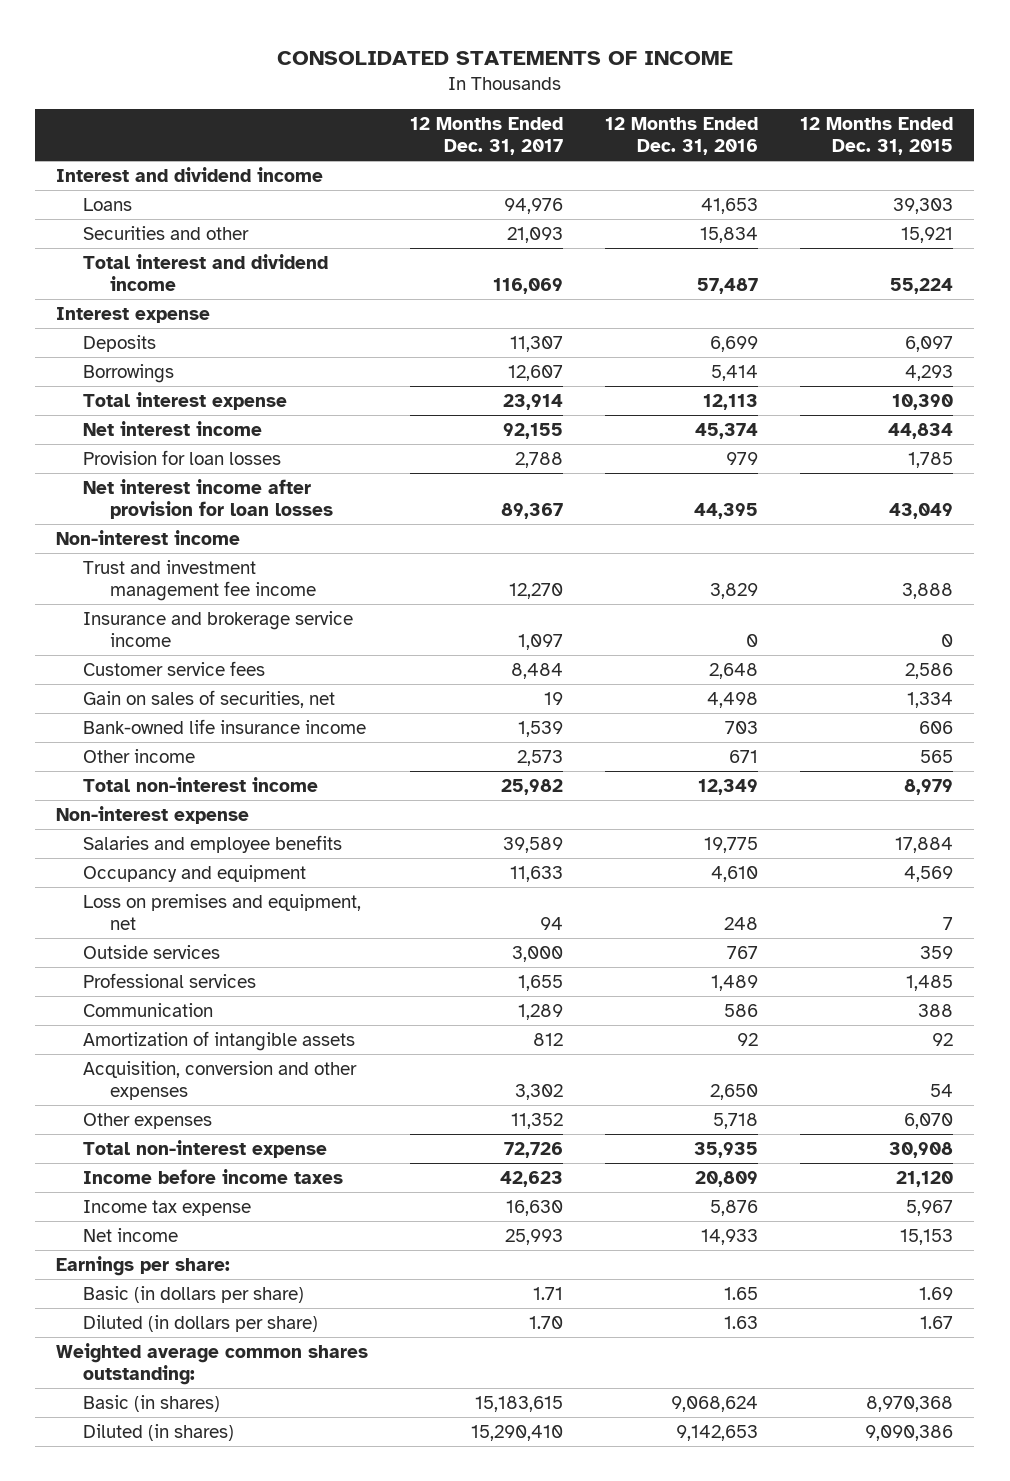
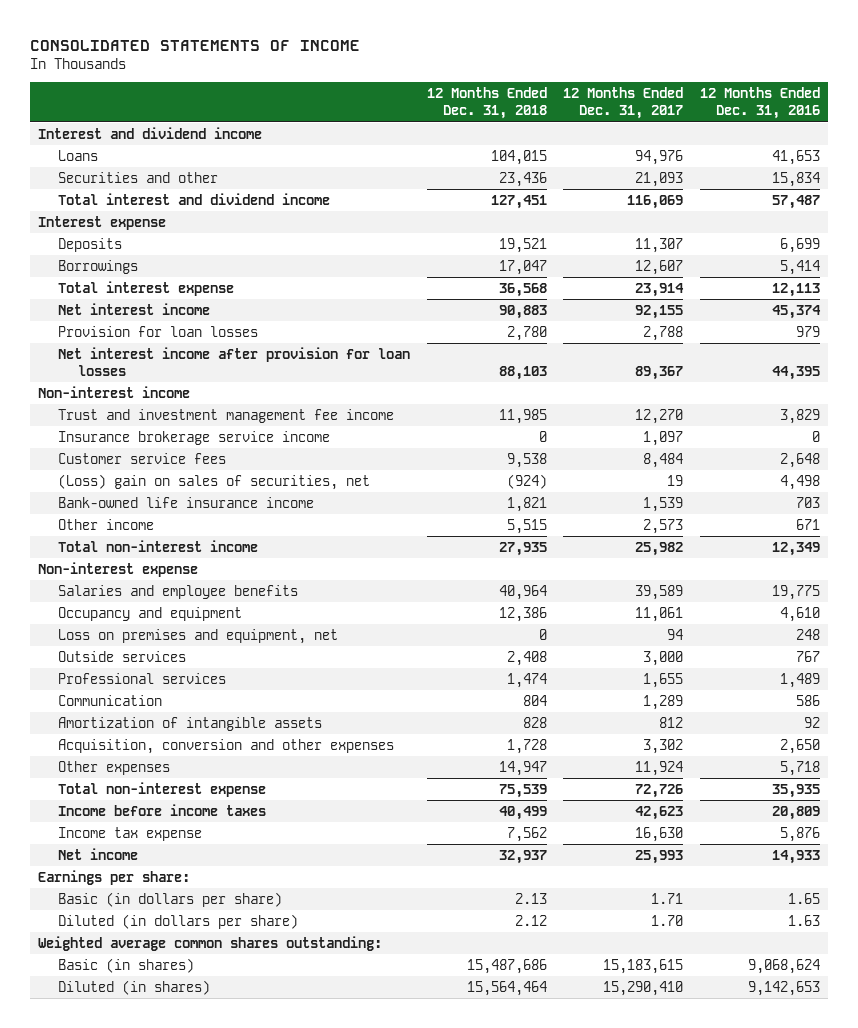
[800,117,954,156] 12 Months Ended Dec. 31, 2015 -> none
none -> [426,87,547,120] 12 Months Ended Dec. 31, 2018
[83,610,354,647] Insurance and brokerage service income -> [57,430,330,445] Insurance brokerage service income
[83,689,336,708] Gain on sales of securities, net -> [57,473,370,490] (Loss) gain on sales of securities, net
[510,865,564,882] 11,633 -> [635,606,684,622] 11,061
[511,1112,564,1129] 11,352 -> [635,760,684,776] 11,924

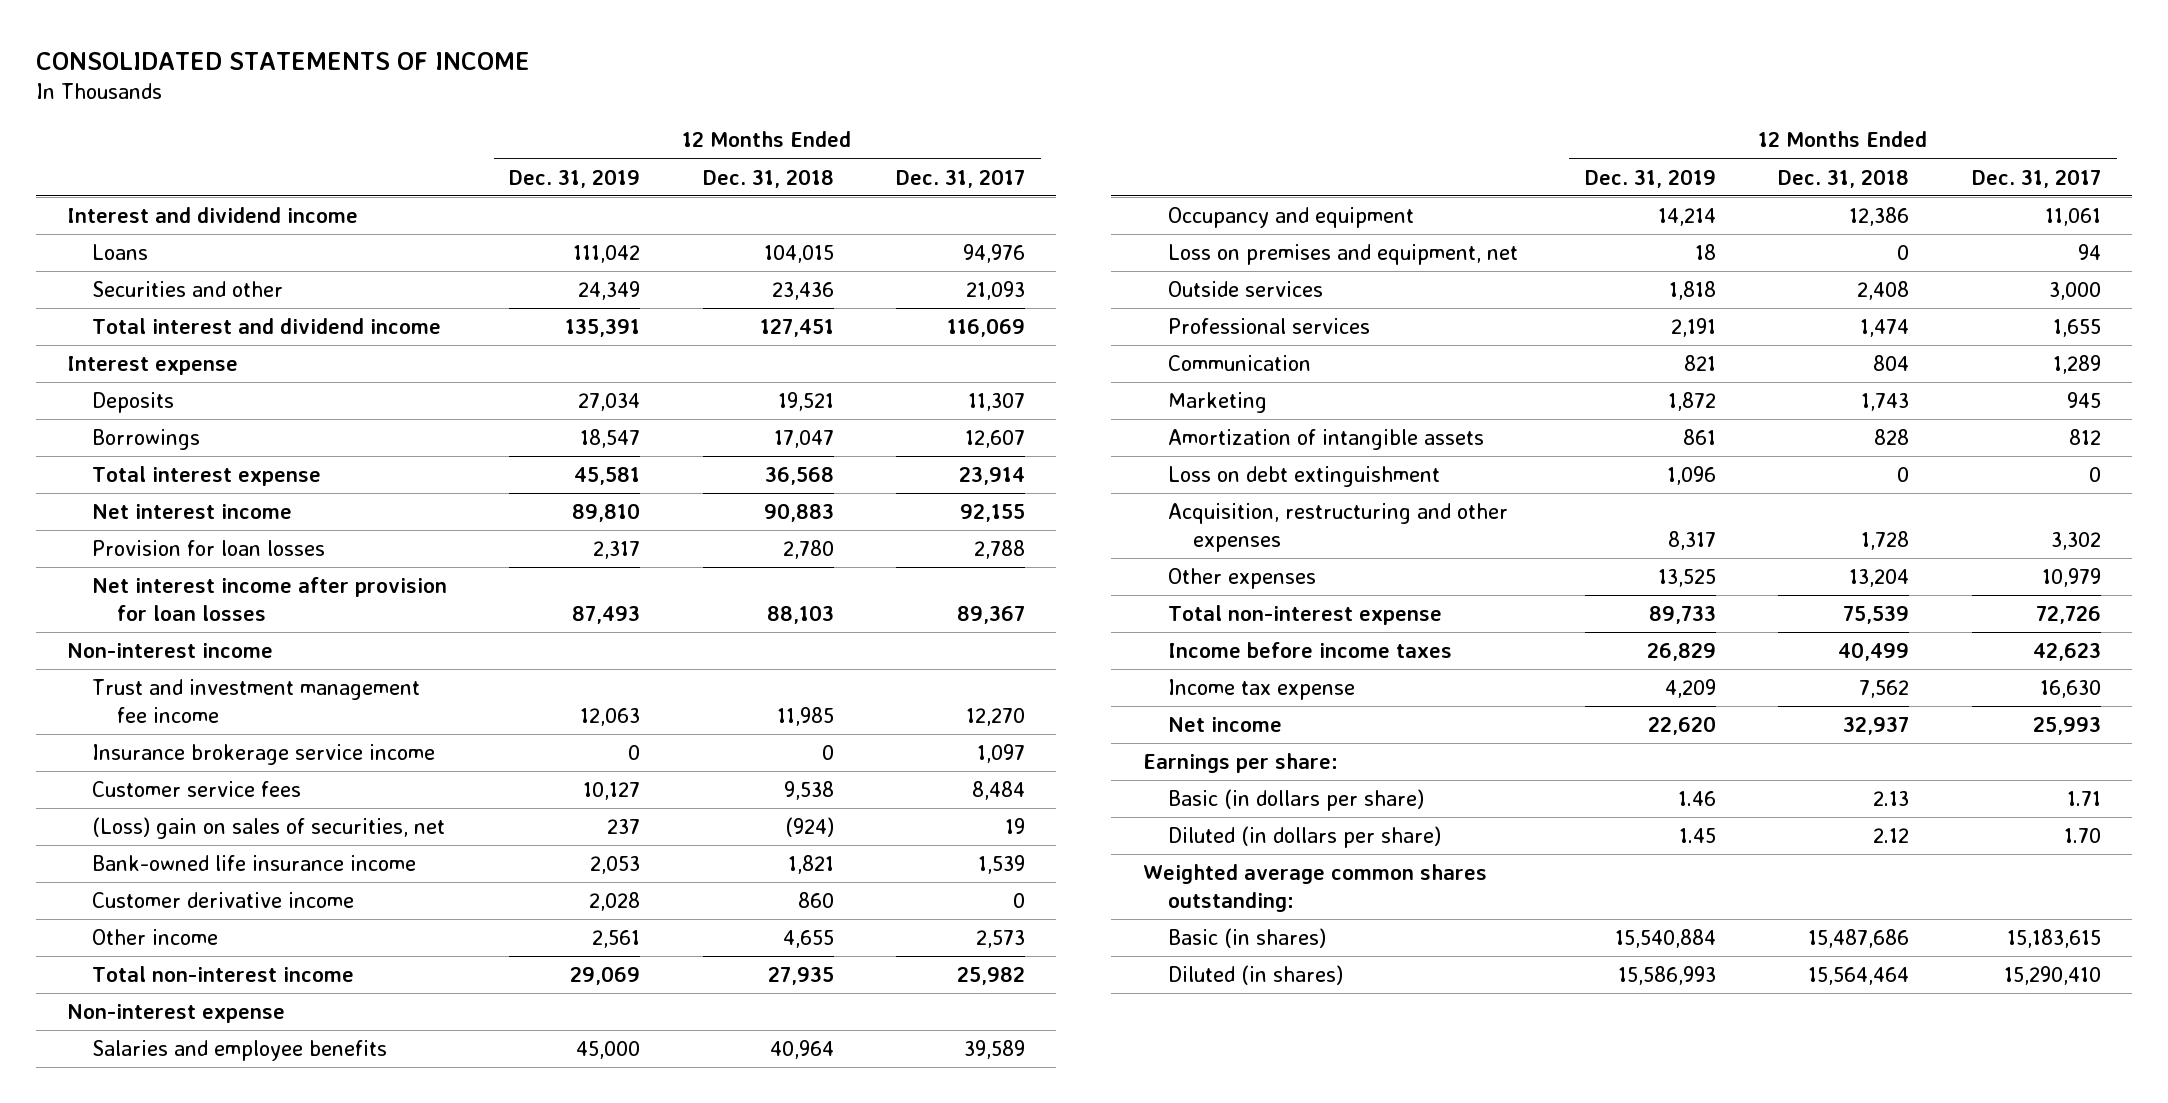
[700,87,821,120] 12 Months Ended Dec. 31, 2016 -> none
none -> [509,168,641,188] Dec. 31, 2019
none -> [91,892,354,909] Customer derivative income
[506,518,547,534] 5,515 -> [782,930,834,949] 4,655
none -> [1167,392,1267,414] Marketing
none -> [1167,466,1440,488] Loss on debt extinguishment
[57,738,394,754] Acquisition, conversion and other expenses -> [1167,503,1508,552] Acquisition, restructuring and other expenses
[498,760,547,776] 14,947 -> [1849,569,1910,588] 13,204
[635,760,684,776] 11,924 -> [2041,568,2101,588] 10,979

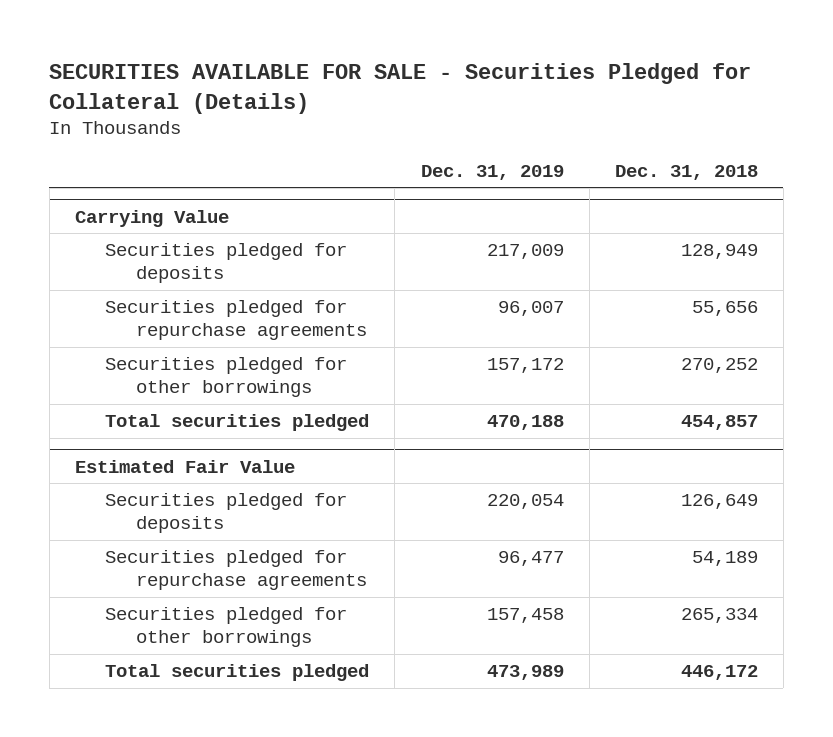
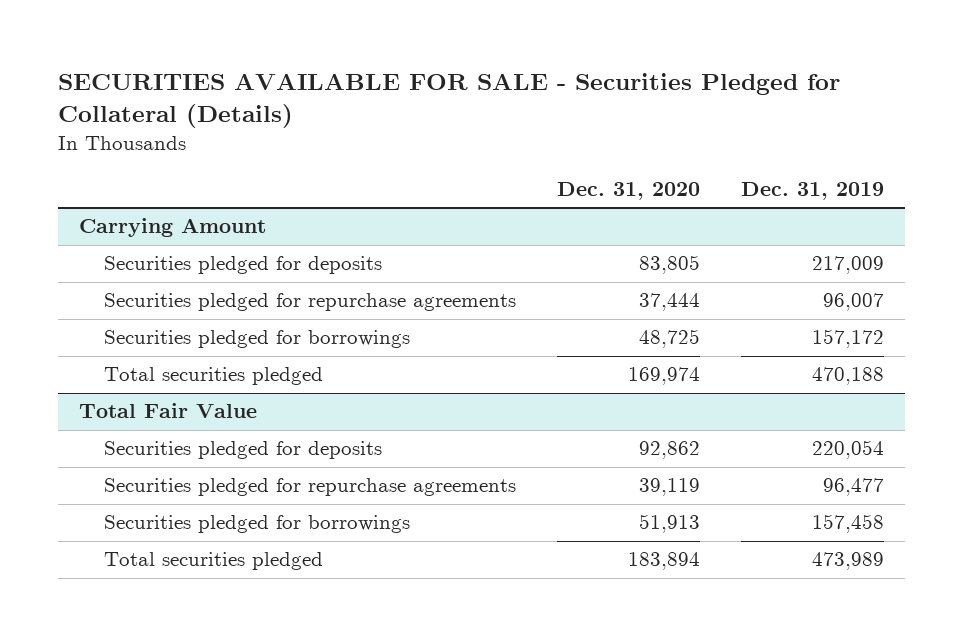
[614,164,758,180] Dec. 31, 2018 -> none
none -> [557,181,701,200] Dec. 31, 2020
[74,209,229,227] Carrying Value -> [79,218,267,238] Carrying Amount
[105,357,348,398] Securities pledged for other borrowings -> [103,330,410,349] Securities pledged for borrowings
[74,459,295,473] Estimated Fair Value -> [79,403,258,419] Total Fair Value
[105,607,348,648] Securities pledged for other borrowings -> [103,515,410,534] Securities pledged for borrowings

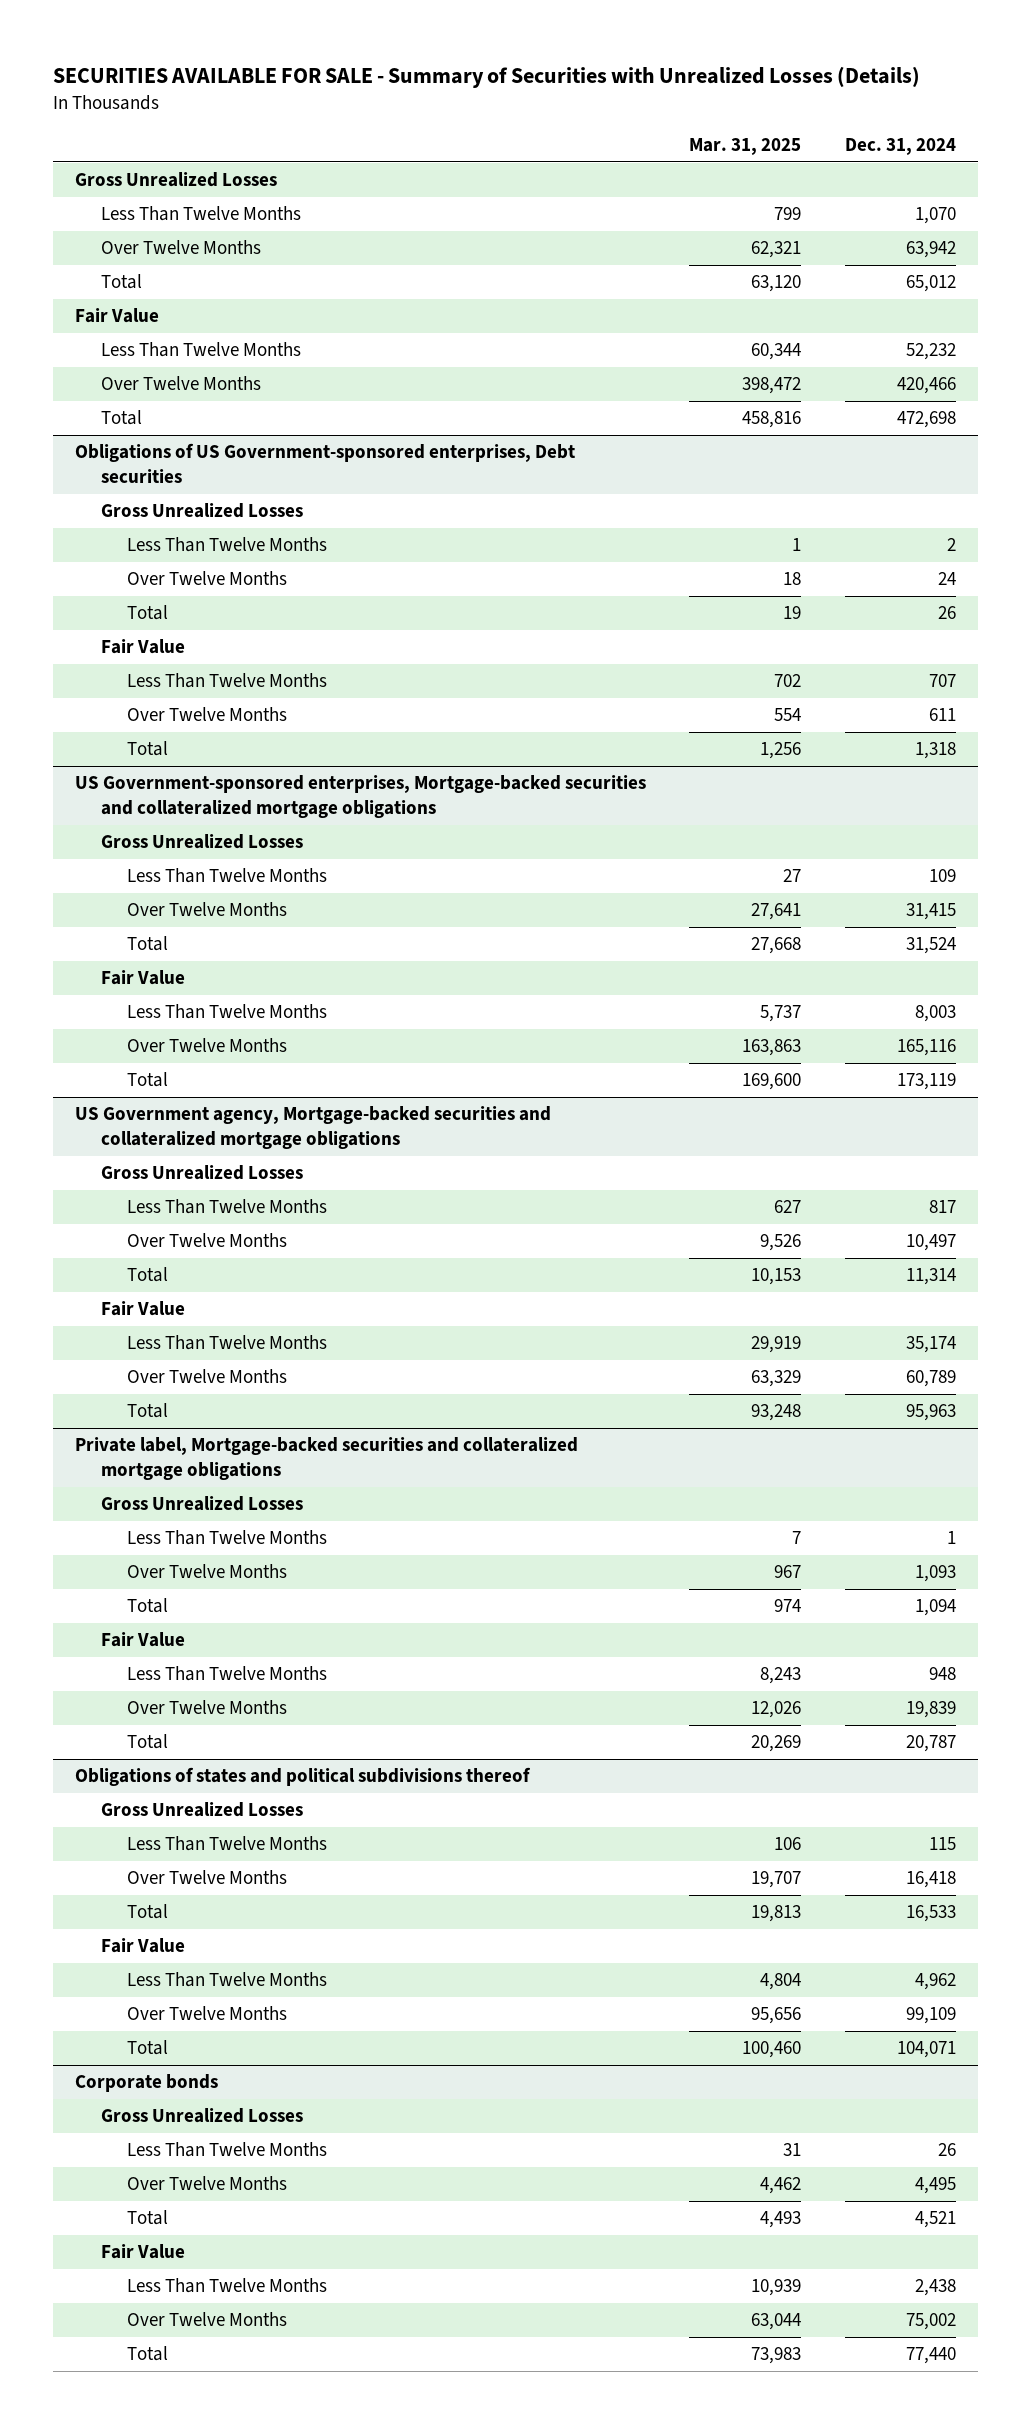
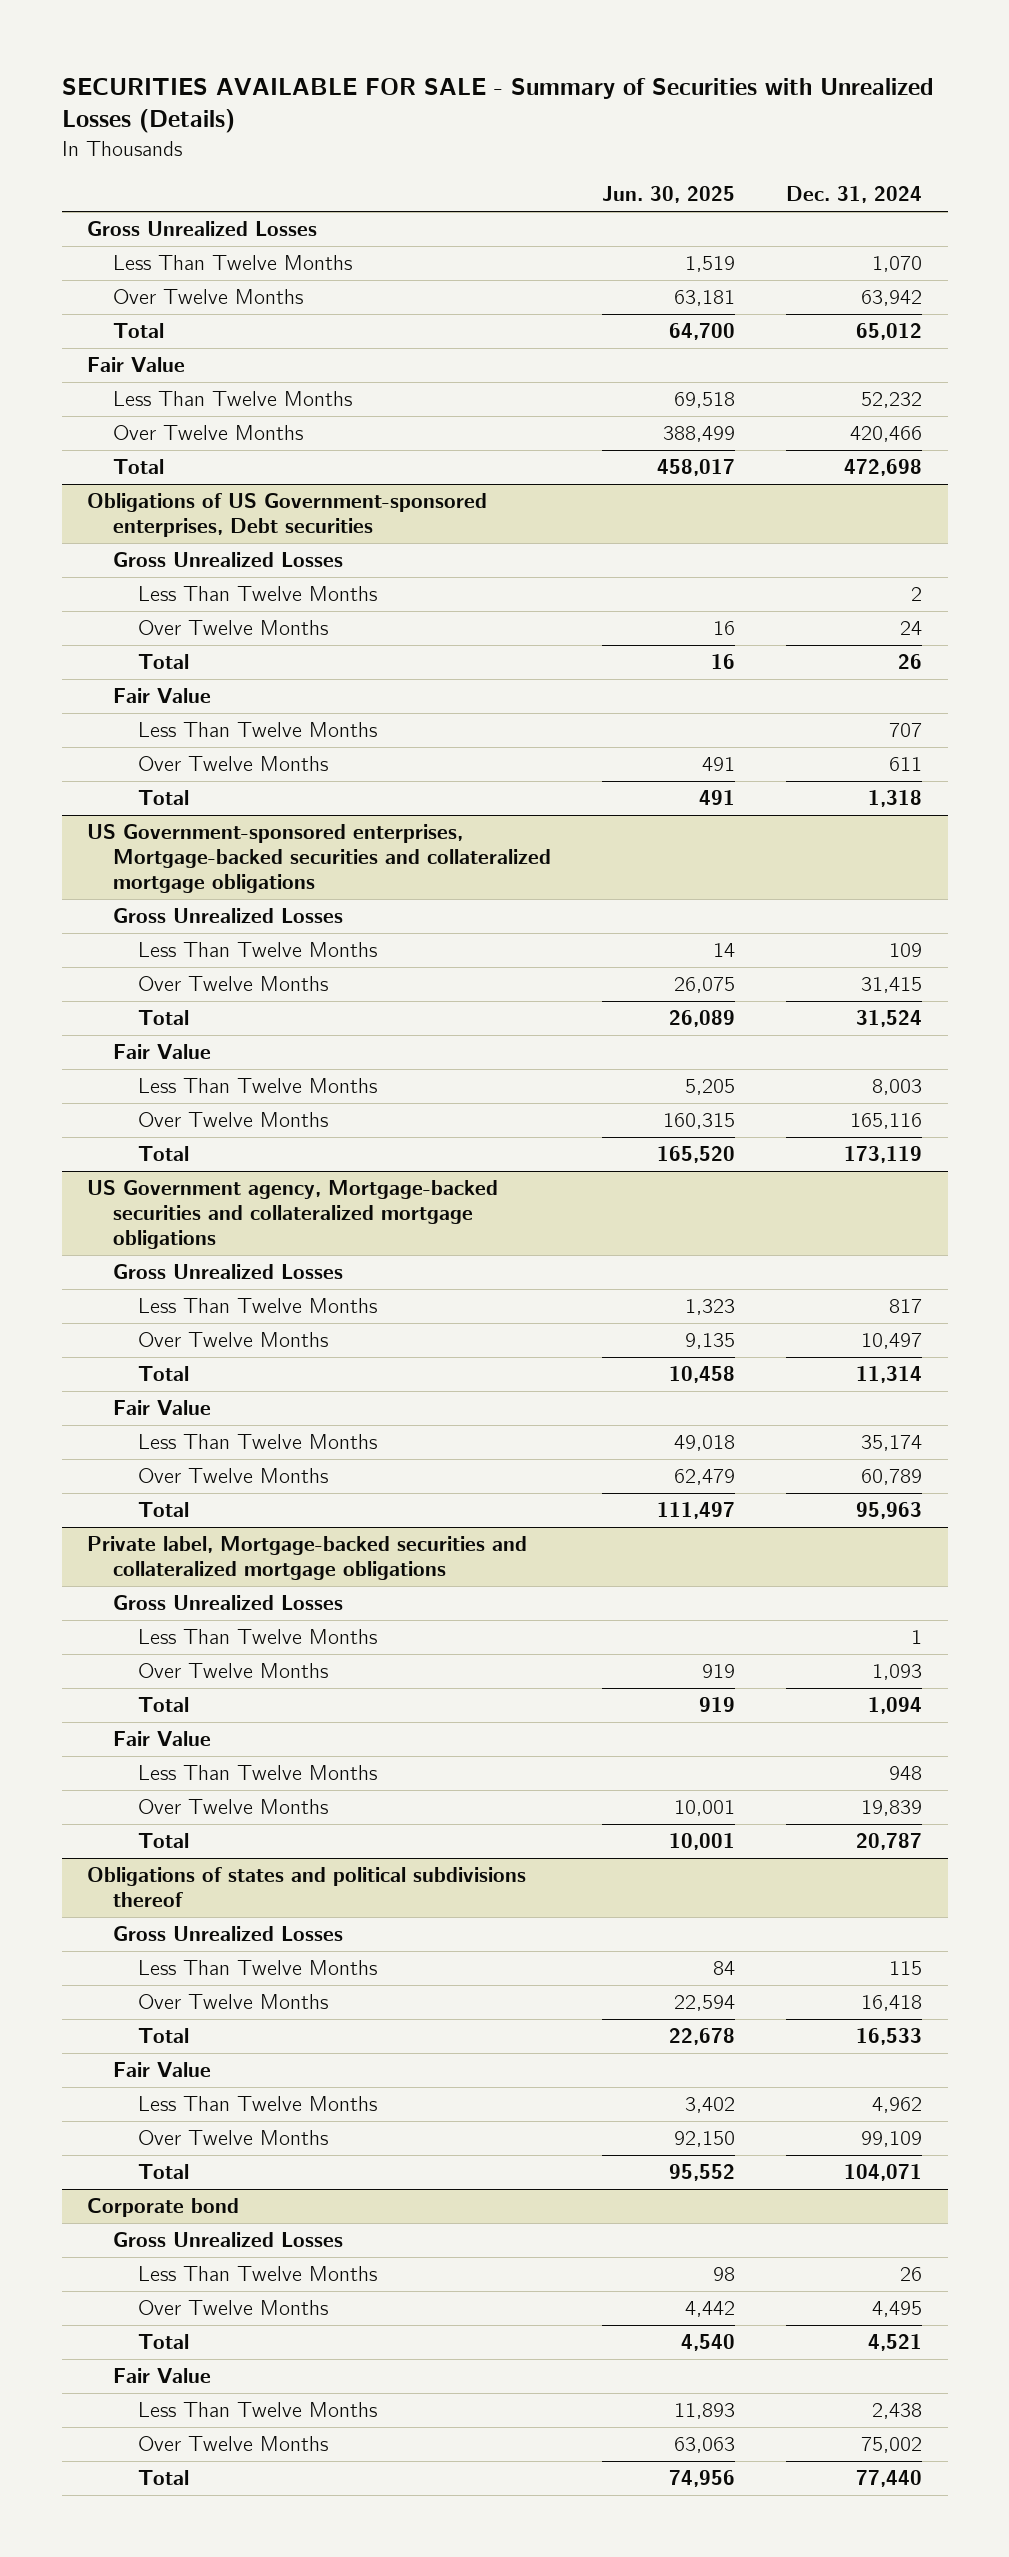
[689,137,802,155] Mar. 31, 2025 -> none
none -> [601,186,735,204] Jun. 30, 2025
[74,2074,218,2093] Corporate bonds -> [87,2198,240,2218] Corporate bond

